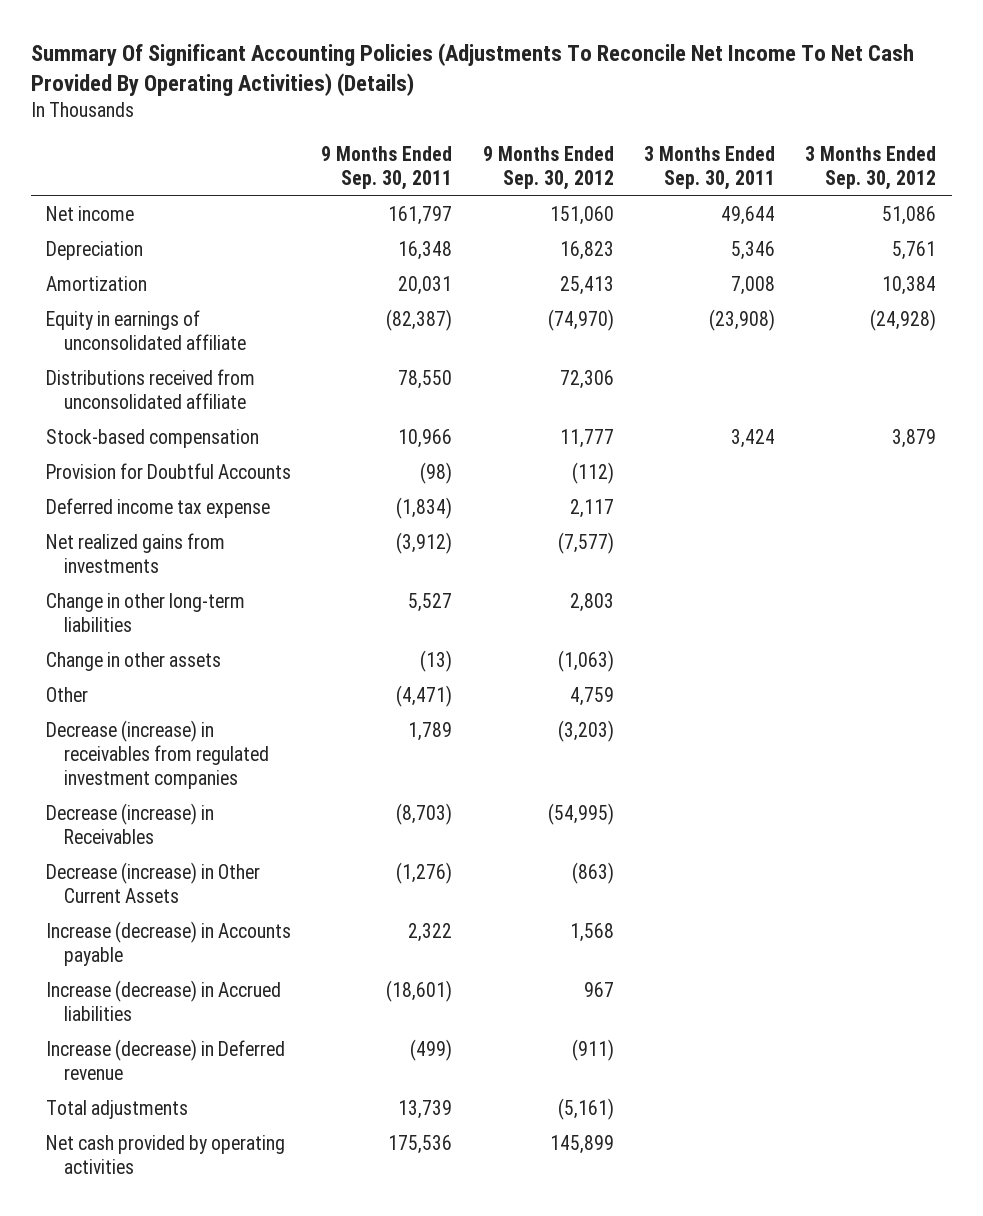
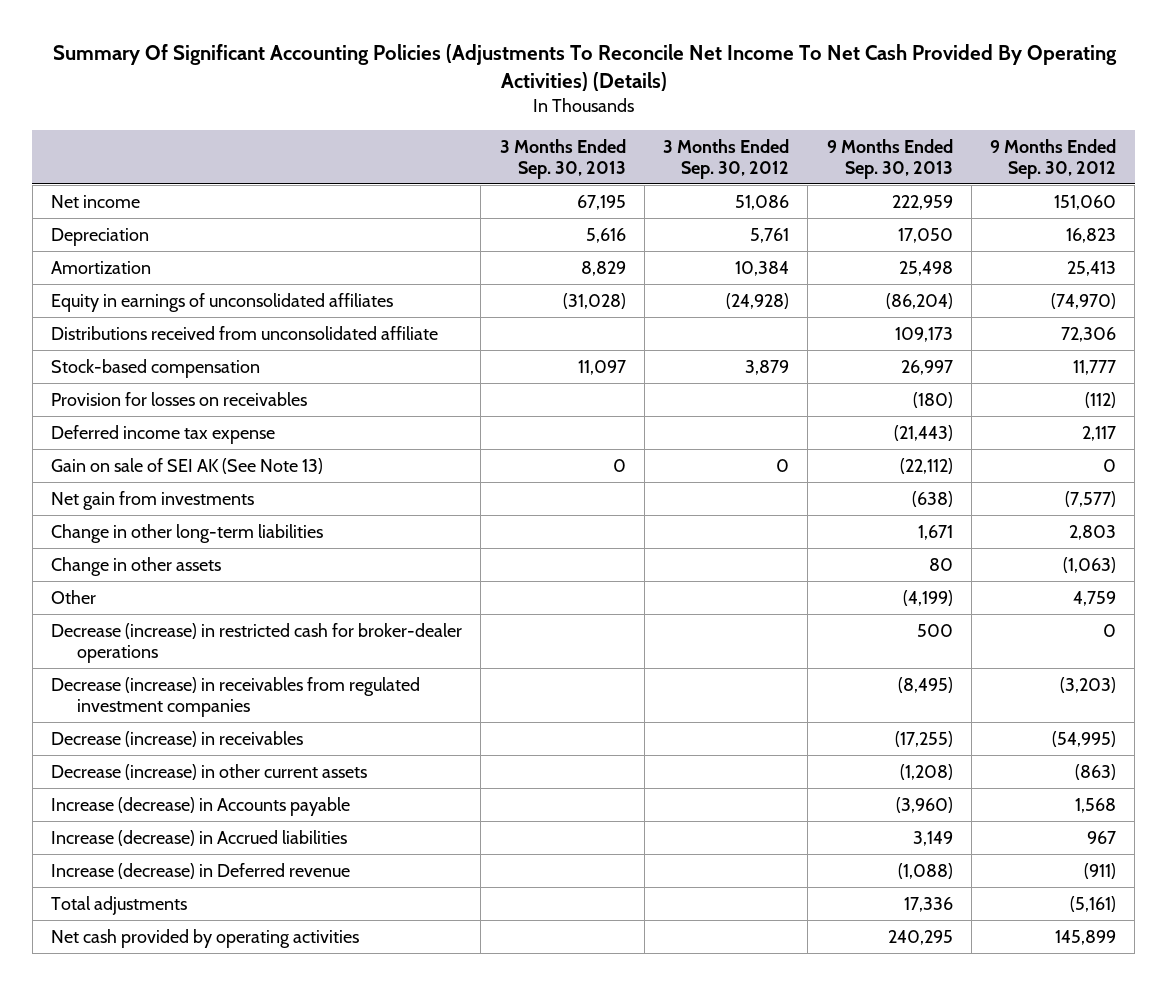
[321,146,453,191] 9 Months Ended Sep. 30, 2011 -> none
[644,146,776,191] 3 Months Ended Sep. 30, 2011 -> none
none -> [499,138,626,179] 3 Months Ended Sep. 30, 2013
none -> [826,138,953,179] 9 Months Ended Sep. 30, 2013
[46,310,247,351] Equity in earnings of unconsolidated affiliate -> [51,292,394,312] Equity in earnings of unconsolidated affiliates
[46,463,292,480] Provision for Doubtful Accounts -> [51,391,308,406] Provision for losses on receivables
none -> [51,457,324,474] Gain on sale of SEI AK (See Note 13)
[46,533,226,574] Net realized gains from investments -> [51,490,255,510] Net gain from investments
none -> [51,622,463,663] Decrease (increase) in restricted cash for broker-dealer operations
[46,803,215,845] Decrease (increase) in Receivables -> [51,730,304,747] Decrease (increase) in receivables
[46,862,261,904] Decrease (increase) in Other Current Assets -> [51,763,368,780] Decrease (increase) in other current assets

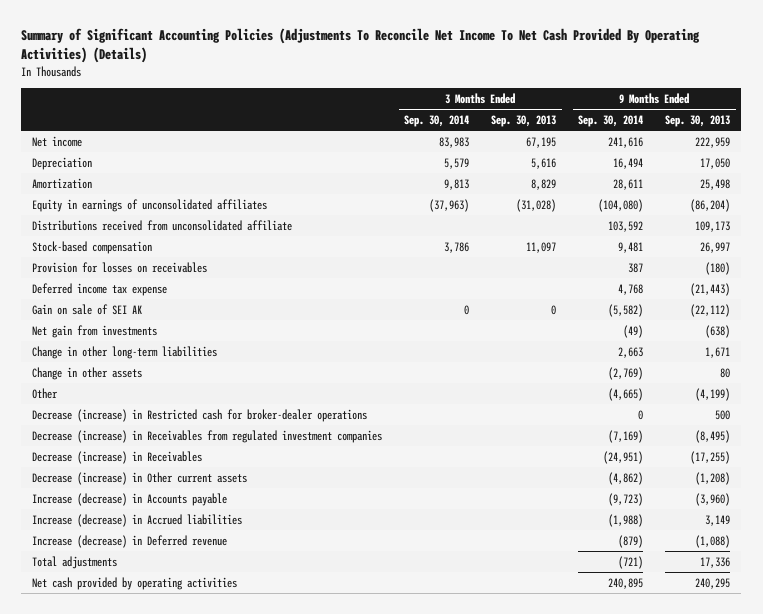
[52,44,1117,91] Summary Of Significant Accounting Policies (Adjustments To Reconcile Net Income To Net Cash Provided By Operating Activities) (Details) -> [21,28,701,64] Summary of Significant Accounting Policies (Adjustments To Reconcile Net Income To Net Cash Provided By Operating Activities) (Details)
[663,138,790,179] 3 Months Ended Sep. 30, 2012 -> none
[990,138,1117,179] 9 Months Ended Sep. 30, 2012 -> none
none -> [404,115,470,128] Sep. 30, 2014
none -> [578,115,644,128] Sep. 30, 2014
[51,457,324,474] Gain on sale of SEI AK (See Note 13) -> [32,303,143,315] Gain on sale of SEI AK
[51,622,463,663] Decrease (increase) in restricted cash for broker-dealer operations -> [32,408,368,422] Decrease (increase) in Restricted cash for broker-dealer operations
[51,676,421,717] Decrease (increase) in receivables from regulated investment companies -> [32,429,383,443] Decrease (increase) in Receivables from regulated investment companies
[51,730,304,747] Decrease (increase) in receivables -> [32,450,203,464] Decrease (increase) in Receivables
[51,763,368,780] Decrease (increase) in other current assets -> [32,471,248,485] Decrease (increase) in Other current assets

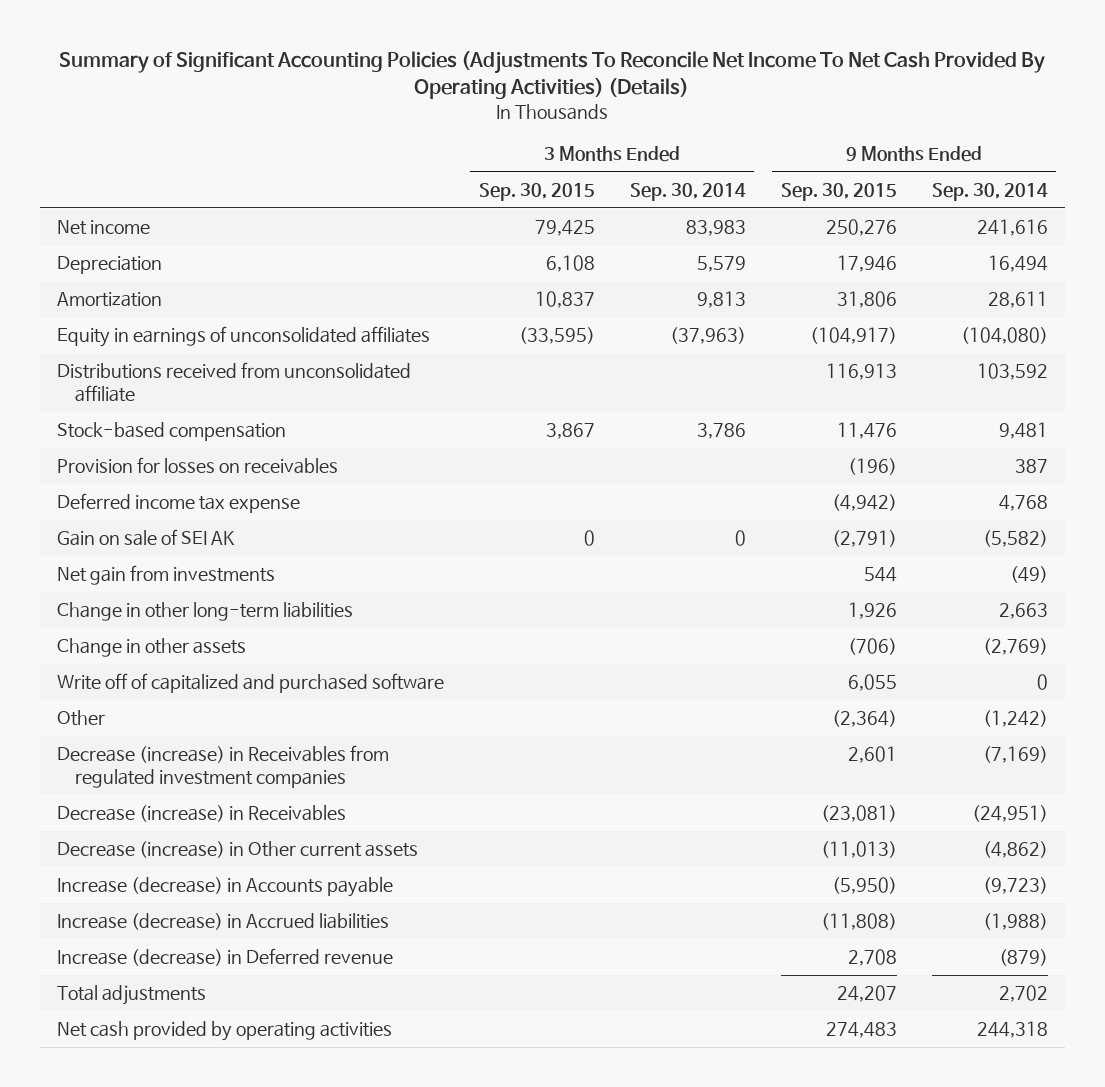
[491,115,557,128] Sep. 30, 2013 -> none
[665,115,731,128] Sep. 30, 2013 -> none
none -> [478,183,595,202] Sep. 30, 2015
none -> [780,183,897,202] Sep. 30, 2015
[32,408,368,422] Decrease (increase) in Restricted cash for broker-dealer operations -> none
none -> [56,673,444,694] Write off of capitalized and purchased software
[608,387,644,401] (4,665) -> [982,710,1048,728] (1,242)
[618,555,644,569] (721) -> [998,985,1048,1003] 2,702
[608,577,644,589] 240,895 -> [976,1021,1048,1039] 244,318

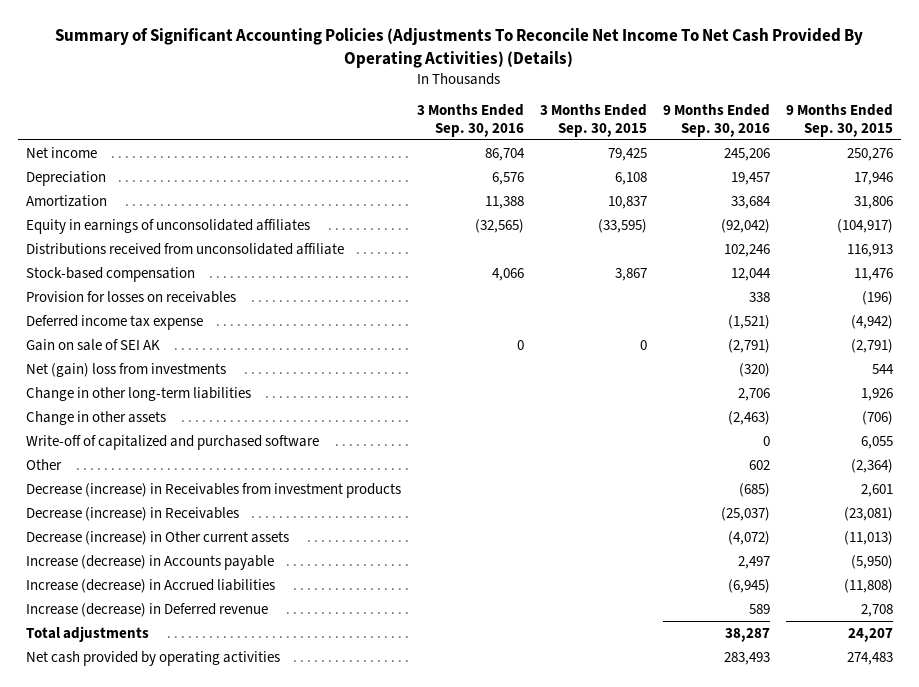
[629,183,746,202] Sep. 30, 2014 -> none
[931,183,1048,202] Sep. 30, 2014 -> none
none -> [416,104,524,137] 3 Months Ended Sep. 30, 2016
none -> [662,104,770,137] 9 Months Ended Sep. 30, 2016
[56,565,275,586] Net gain from investments -> [25,362,226,377] Net (gain) loss from investments
[56,673,444,694] Write off of capitalized and purchased software -> [25,434,319,450] Write-off of capitalized and purchased software
[56,745,389,789] Decrease (increase) in Receivables from regulated investment companies -> [25,482,401,498] Decrease (increase) in Receivables from investment products

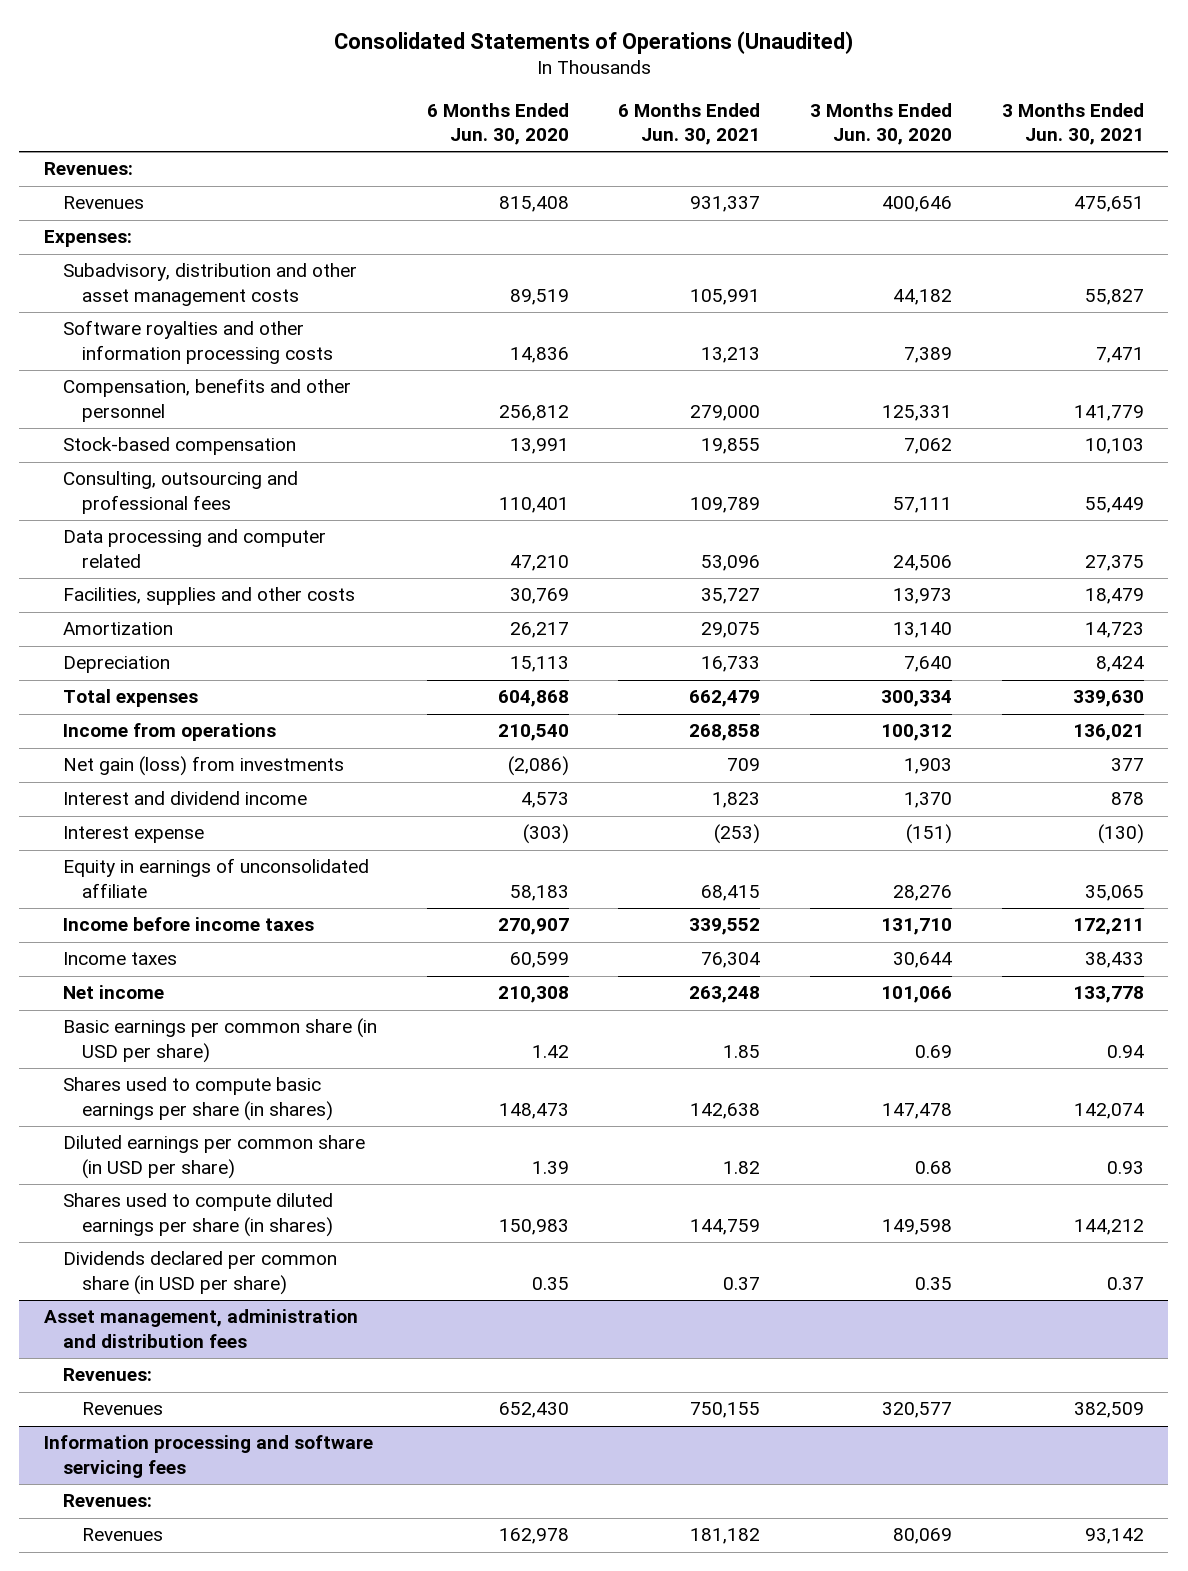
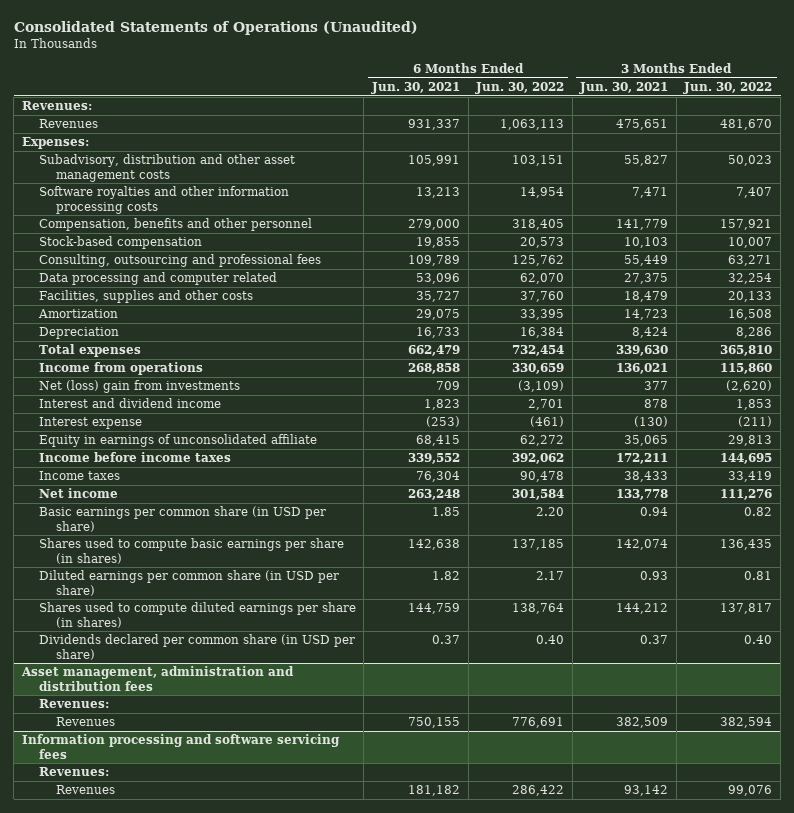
[426,102,569,146] 6 Months Ended Jun. 30, 2020 -> none
[809,102,952,146] 3 Months Ended Jun. 30, 2020 -> none
none -> [475,82,565,95] Jun. 30, 2022
none -> [683,82,773,95] Jun. 30, 2022
[63,756,345,777] Net gain (loss) from investments -> [38,380,240,394] Net (loss) gain from investments

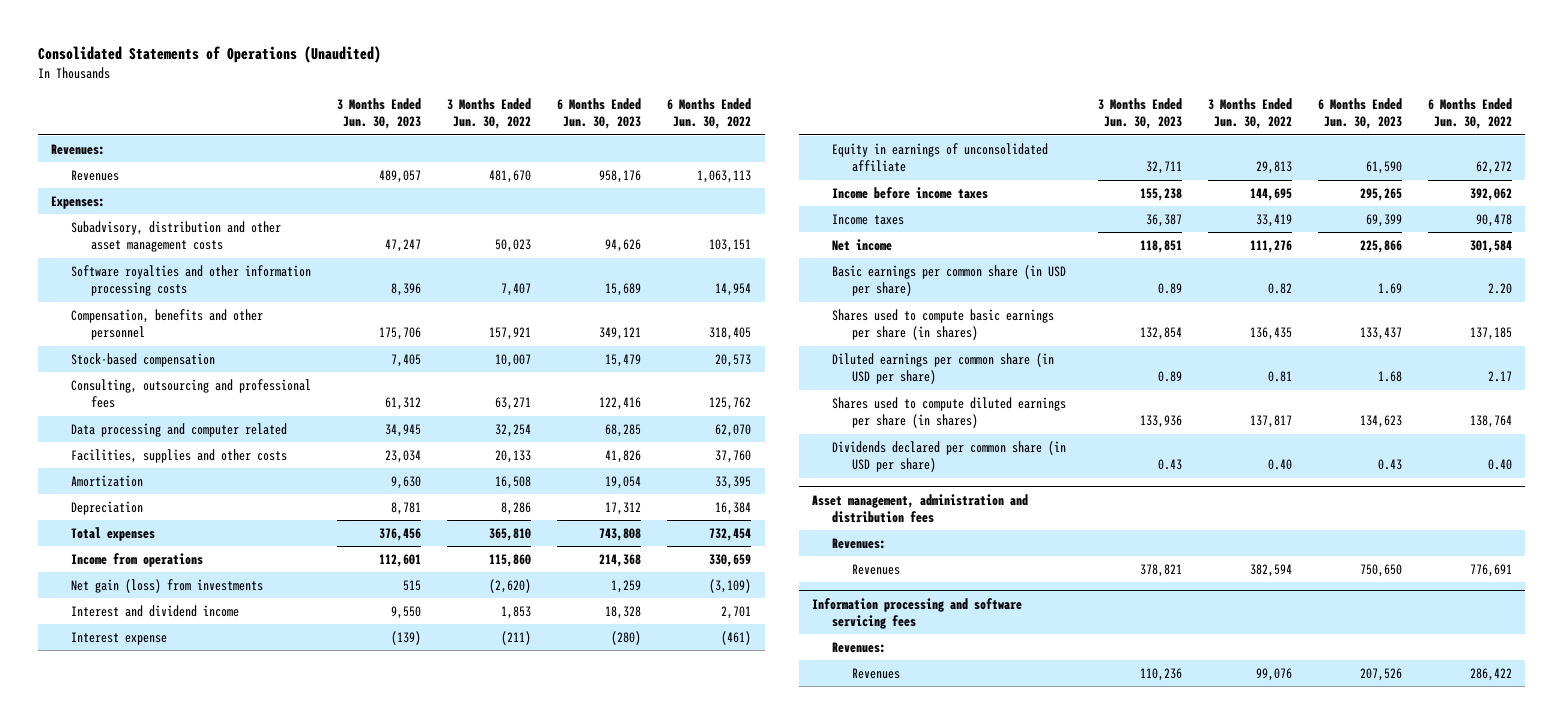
[370,82,460,95] Jun. 30, 2021 -> none
[579,82,669,95] Jun. 30, 2021 -> none
none -> [337,97,422,130] 3 Months Ended Jun. 30, 2023
none -> [557,97,642,130] 6 Months Ended Jun. 30, 2023
[38,380,240,394] Net (loss) gain from investments -> [71,578,264,593] Net gain (loss) from investments

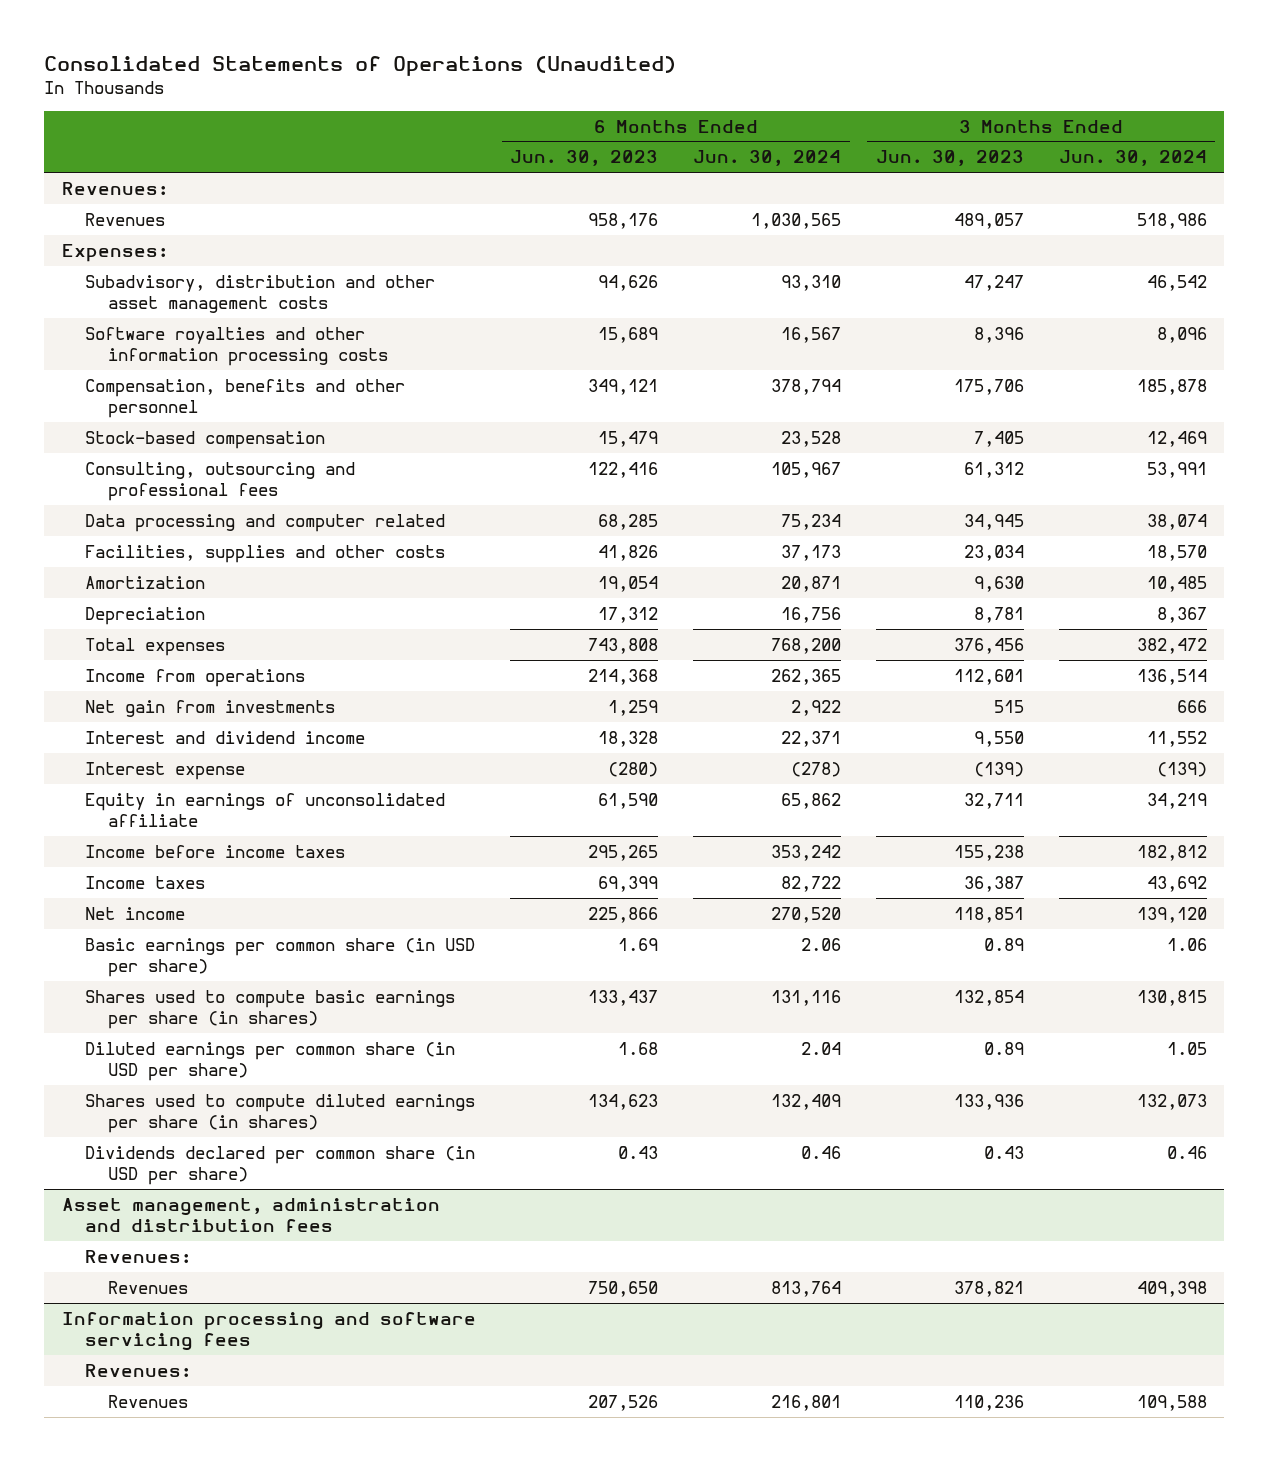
[447,97,532,130] 3 Months Ended Jun. 30, 2022 -> none
[667,97,752,130] 6 Months Ended Jun. 30, 2022 -> none
none -> [693,150,842,167] Jun. 30, 2024
none -> [1058,150,1207,167] Jun. 30, 2024
[71,578,264,593] Net gain (loss) from investments -> [85,699,336,717] Net gain from investments

